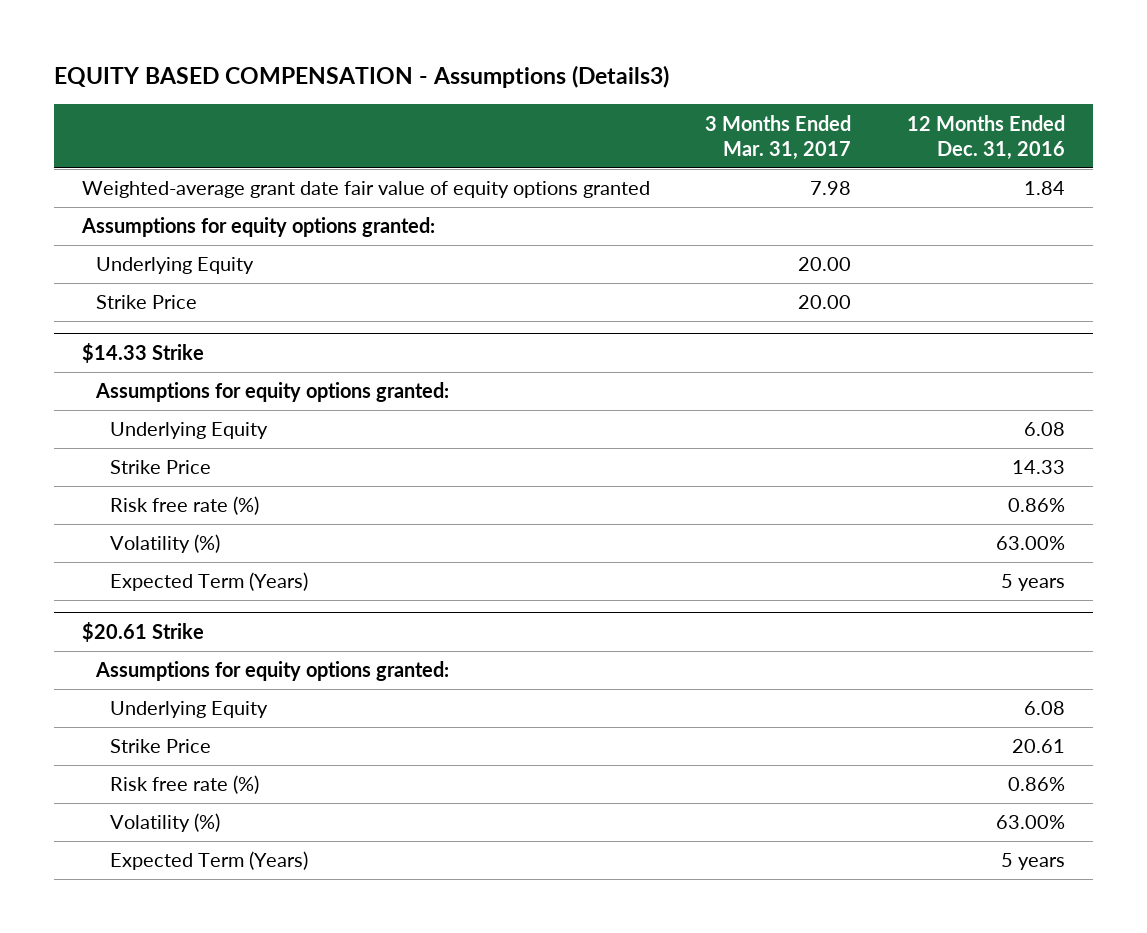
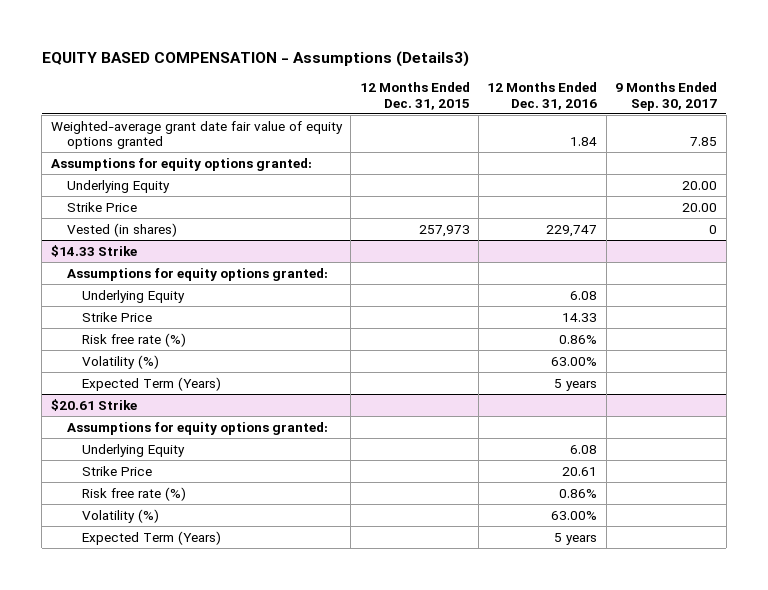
[705,114,852,160] 3 Months Ended Mar. 31, 2017 -> none
none -> [359,82,470,111] 12 Months Ended Dec. 31, 2015
none -> [615,82,718,112] 9 Months Ended Sep. 30, 2017
none -> [66,222,177,237] Vested (in shares)

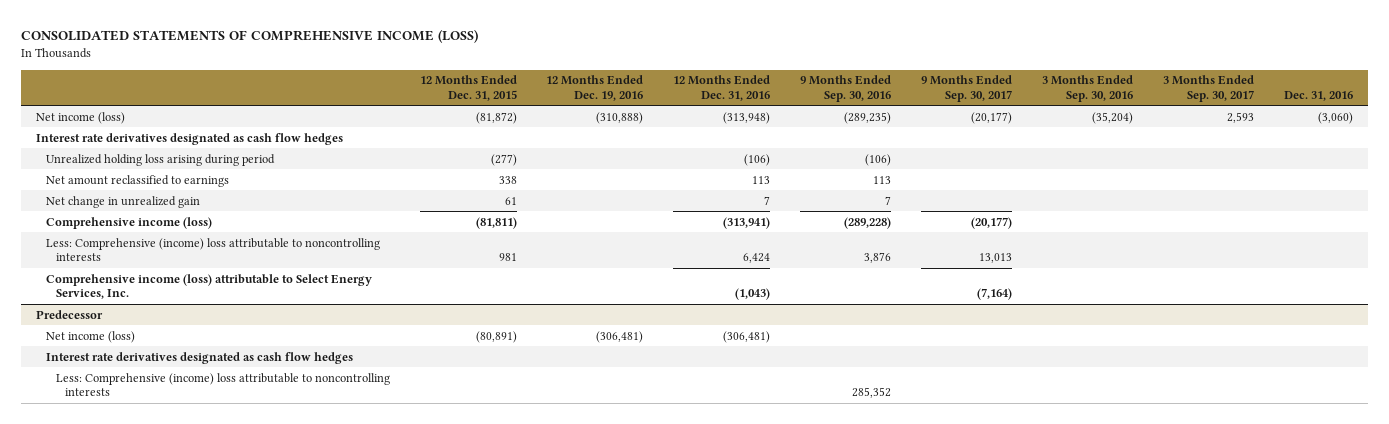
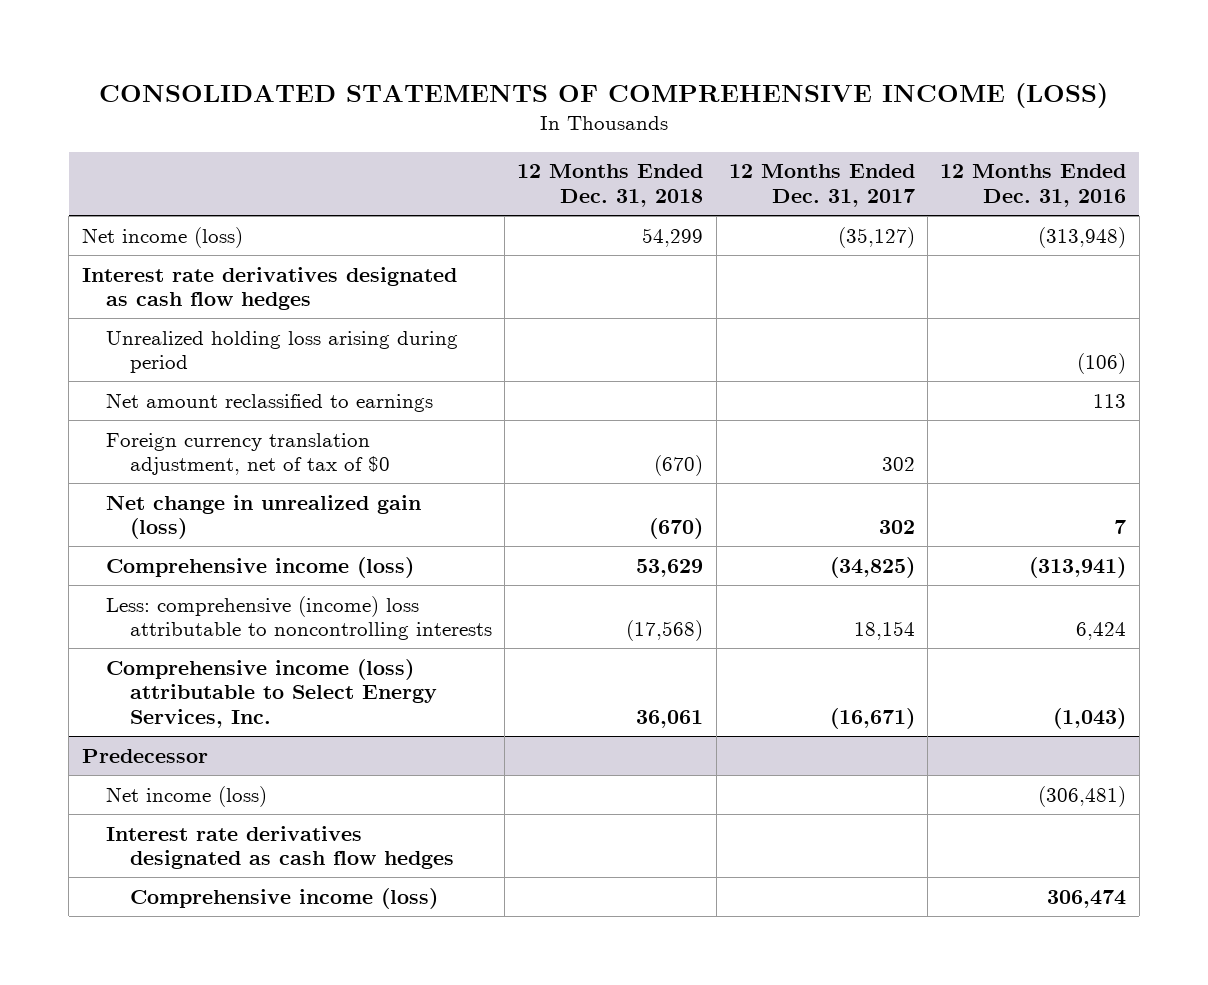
[419,75,517,101] 12 Months Ended Dec. 31, 2015 -> none
[546,75,644,101] 12 Months Ended Dec. 19, 2016 -> none
[800,75,892,102] 9 Months Ended Sep. 30, 2016 -> none
[921,75,1013,102] 9 Months Ended Sep. 30, 2017 -> none
[1042,75,1134,102] 3 Months Ended Sep. 30, 2016 -> none
[1162,75,1254,102] 3 Months Ended Sep. 30, 2017 -> none
[1283,90,1353,101] Dec. 31, 2016 -> none
none -> [517,164,704,208] 12 Months Ended Dec. 31, 2018
none -> [728,164,915,208] 12 Months Ended Dec. 31, 2017
none -> [105,432,390,476] Foreign currency translation adjustment, net of tax of $0
[45,195,200,208] Net change in unrealized gain -> [105,494,421,540] Net change in unrealized gain (loss)
[45,237,380,262] Less: Comprehensive (income) loss attributable to noncontrolling interests -> [105,595,492,641] Less: comprehensive (income) loss attributable to noncontrolling interests
[55,372,390,397] Less: Comprehensive (income) loss attributable to noncontrolling interests -> none
none -> [129,887,438,909] Comprehensive income (loss)

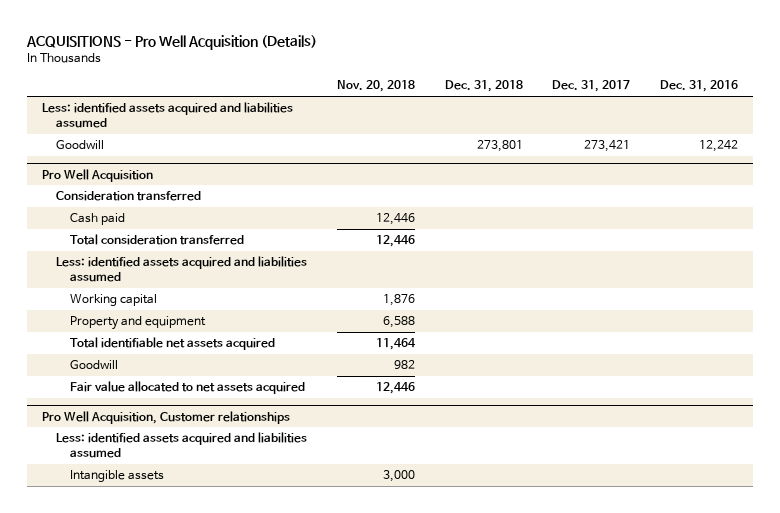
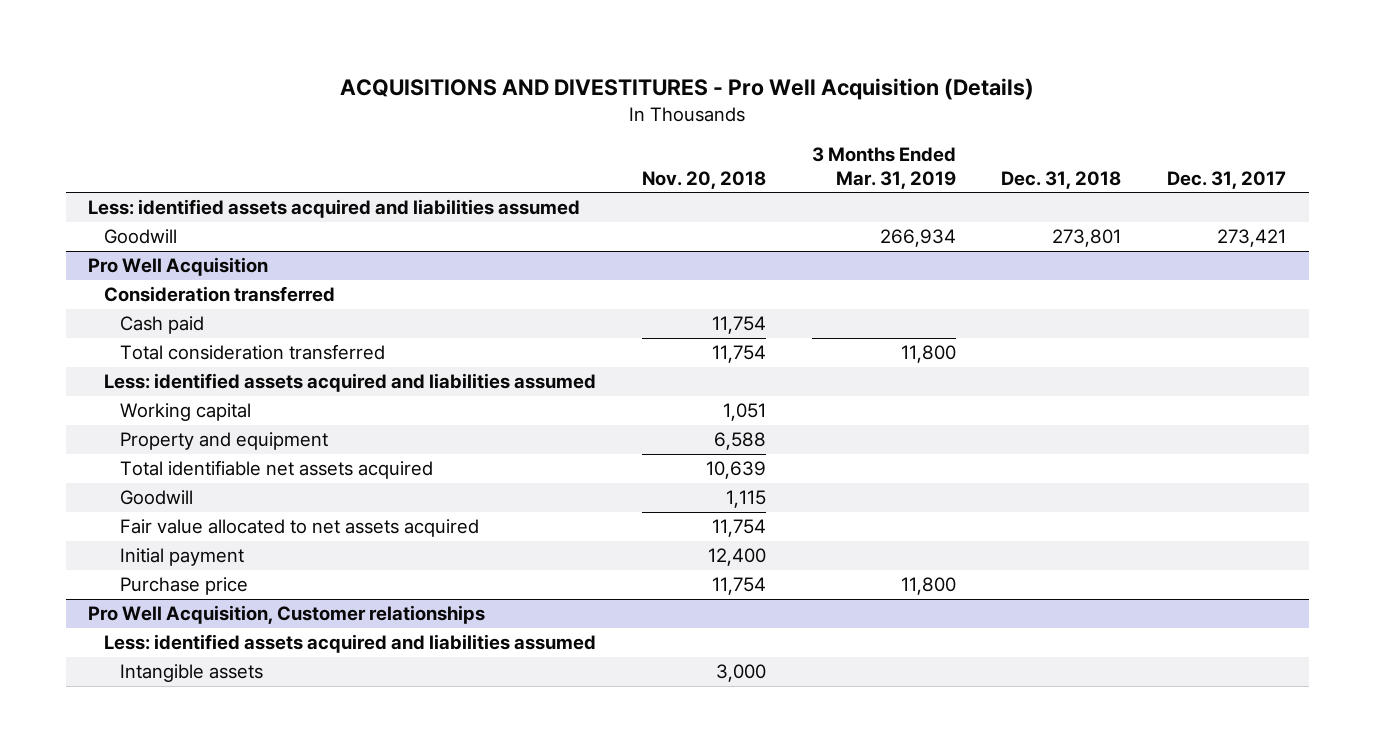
[25,34,317,50] ACQUISITIONS - Pro Well Acquisition (Details) -> [340,78,1035,101] ACQUISITIONS AND DIVESTITURES - Pro Well Acquisition (Details)
[660,80,739,93] Dec. 31, 2016 -> none
none -> [811,147,956,189] 3 Months Ended Mar. 31, 2019
[375,213,415,226] 12,446 -> [711,316,766,335] 11,754
[375,235,415,248] 12,446 -> [711,345,766,364] 11,754
[382,294,415,307] 1,876 -> [722,403,766,422] 1,051
[375,338,416,351] 11,464 -> [705,461,766,480] 10,639
[393,360,415,370] 982 -> [725,490,766,509] 1,115
[375,382,415,395] 12,446 -> [711,519,766,538] 11,754
none -> [119,548,244,567] Initial payment
none -> [119,577,248,596] Purchase price

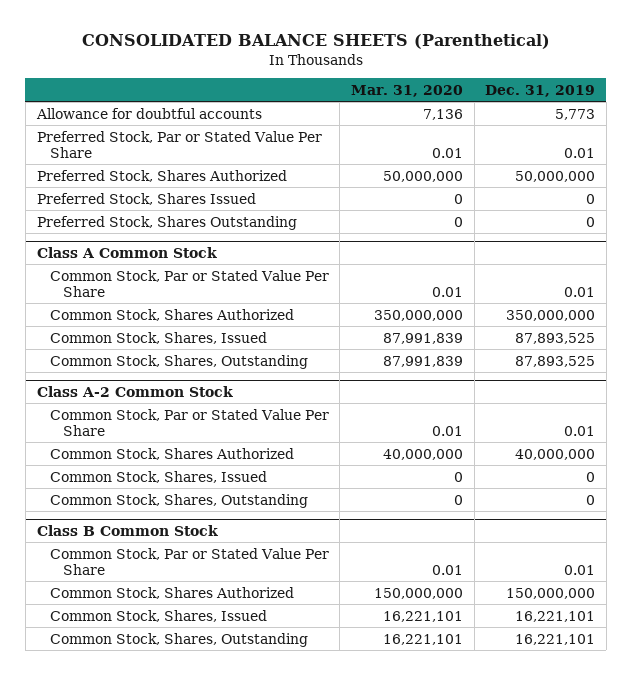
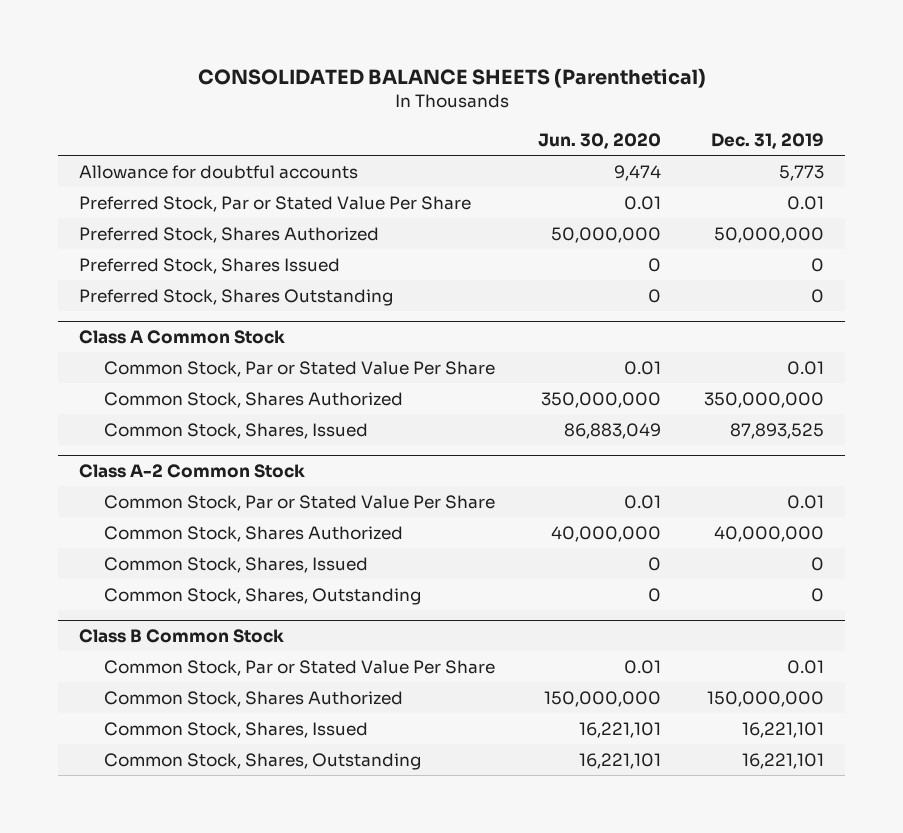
[351,84,464,97] Mar. 31, 2020 -> none
none -> [537,132,661,149] Jun. 30, 2020
[49,354,308,369] Common Stock, Shares, Outstanding -> none

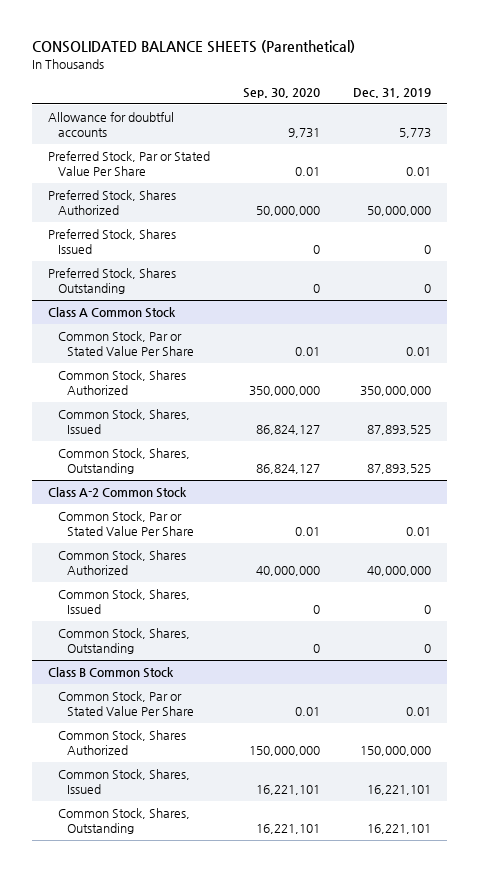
[537,132,661,149] Jun. 30, 2020 -> none
none -> [242,87,320,98] Sep. 30, 2020
none -> [57,448,190,475] Common Stock, Shares, Outstanding

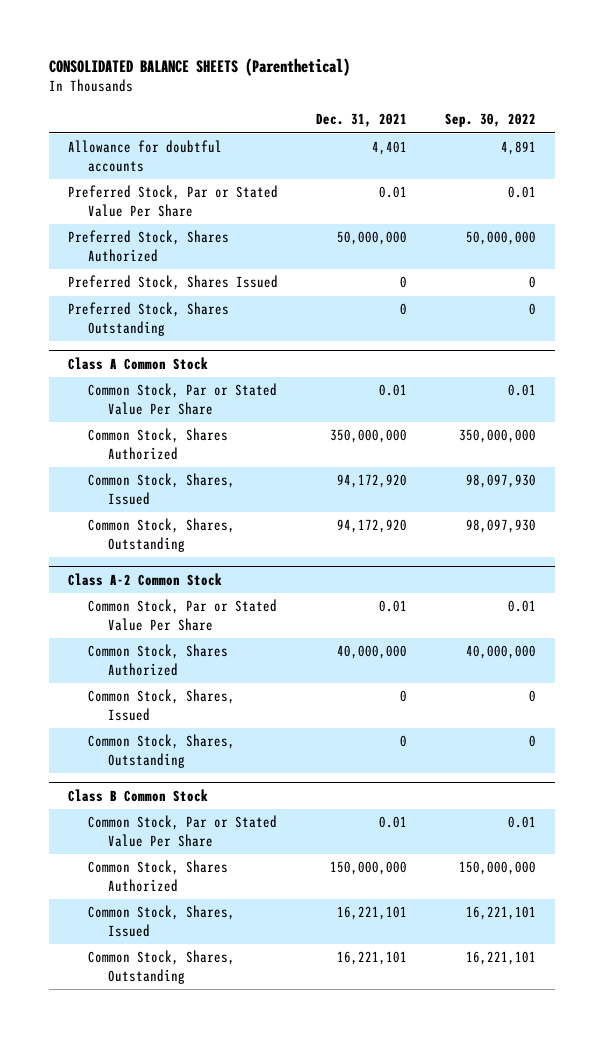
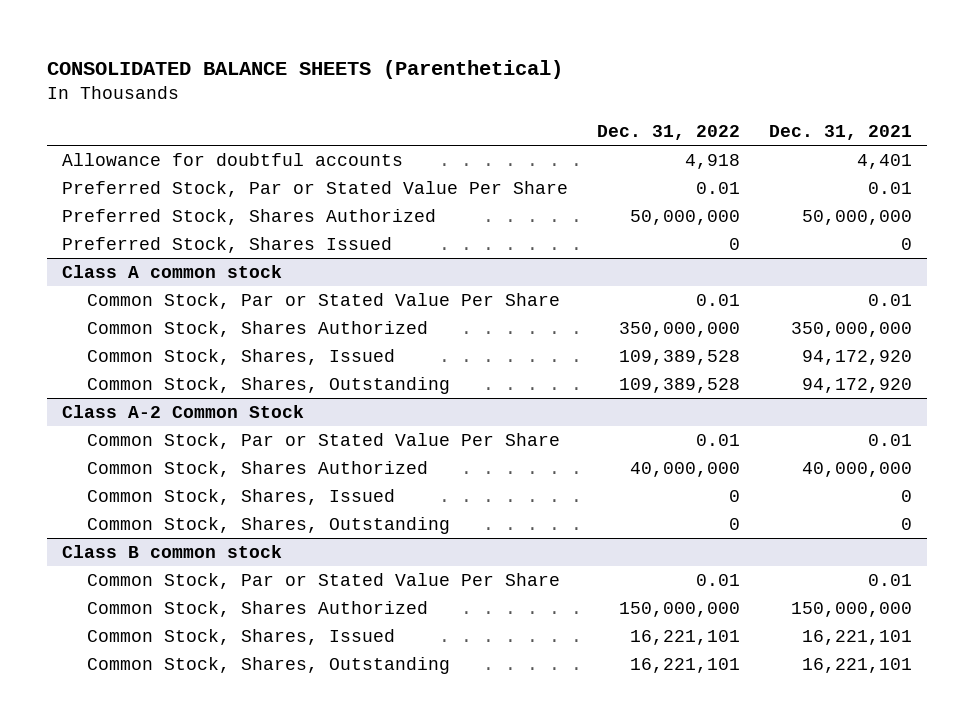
[444,113,536,128] Sep. 30, 2022 -> none
none -> [596,124,740,140] Dec. 31, 2022
[68,302,230,336] Preferred Stock, Shares Outstanding -> none
[68,356,209,370] Class A Common Stock -> [61,265,282,279] Class A common stock
[68,788,209,802] Class B Common Stock -> [61,545,282,559] Class B common stock

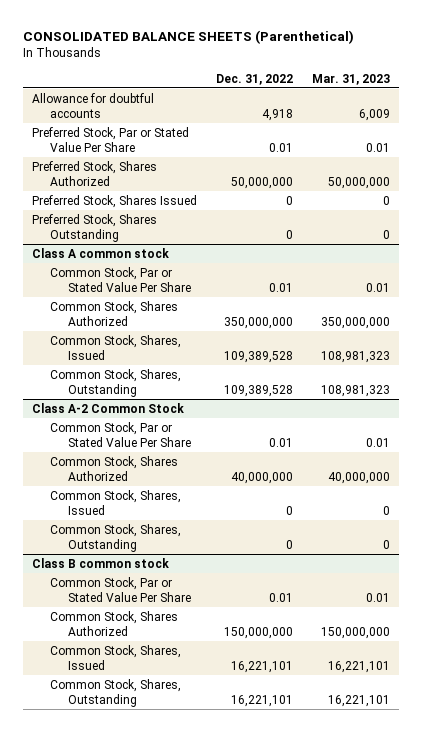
[768,124,912,140] Dec. 31, 2021 -> none
none -> [311,73,390,85] Mar. 31, 2023
none -> [31,213,157,242] Preferred Stock, Shares Outstanding

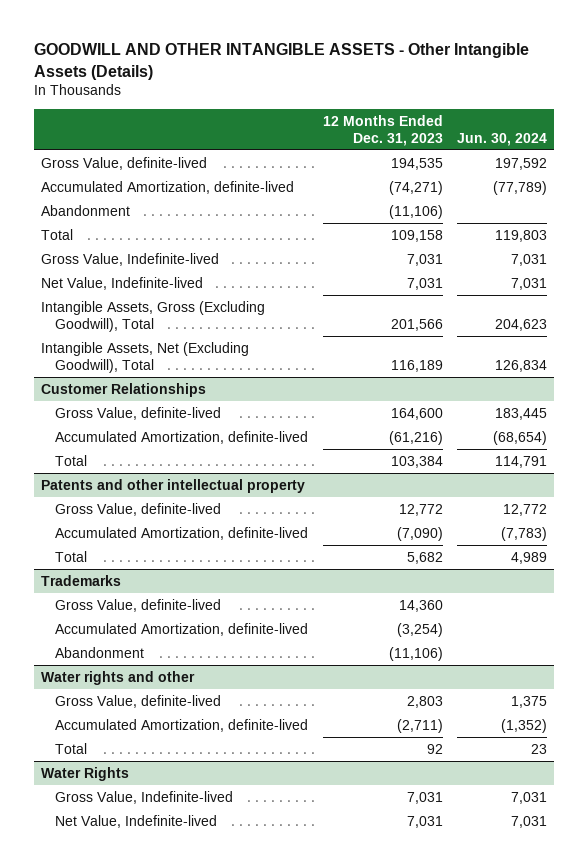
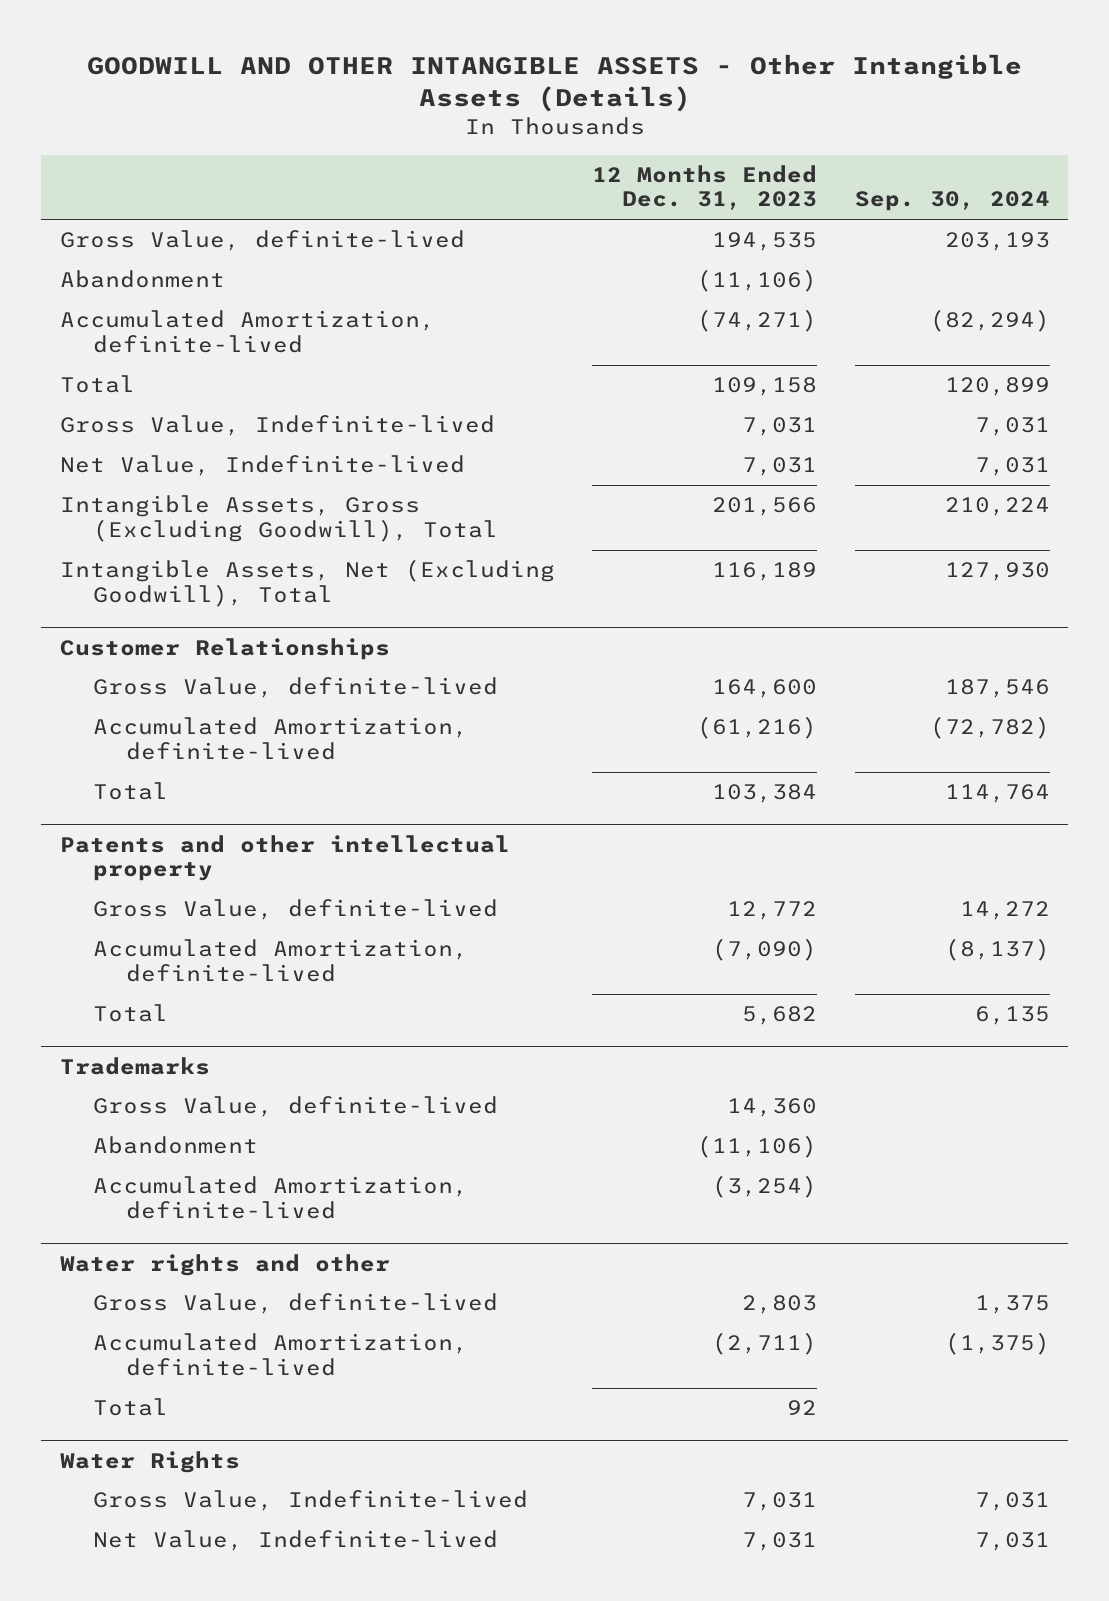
[457,132,548,146] Jun. 30, 2024 -> none
none -> [854,191,1050,212] Sep. 30, 2024
[40,180,294,194] Accumulated Amortization, definite-lived -> [59,310,435,353] Accumulated Amortization, definite-lived
[54,622,308,636] Accumulated Amortization, definite-lived -> [92,1176,468,1219] Accumulated Amortization, definite-lived

